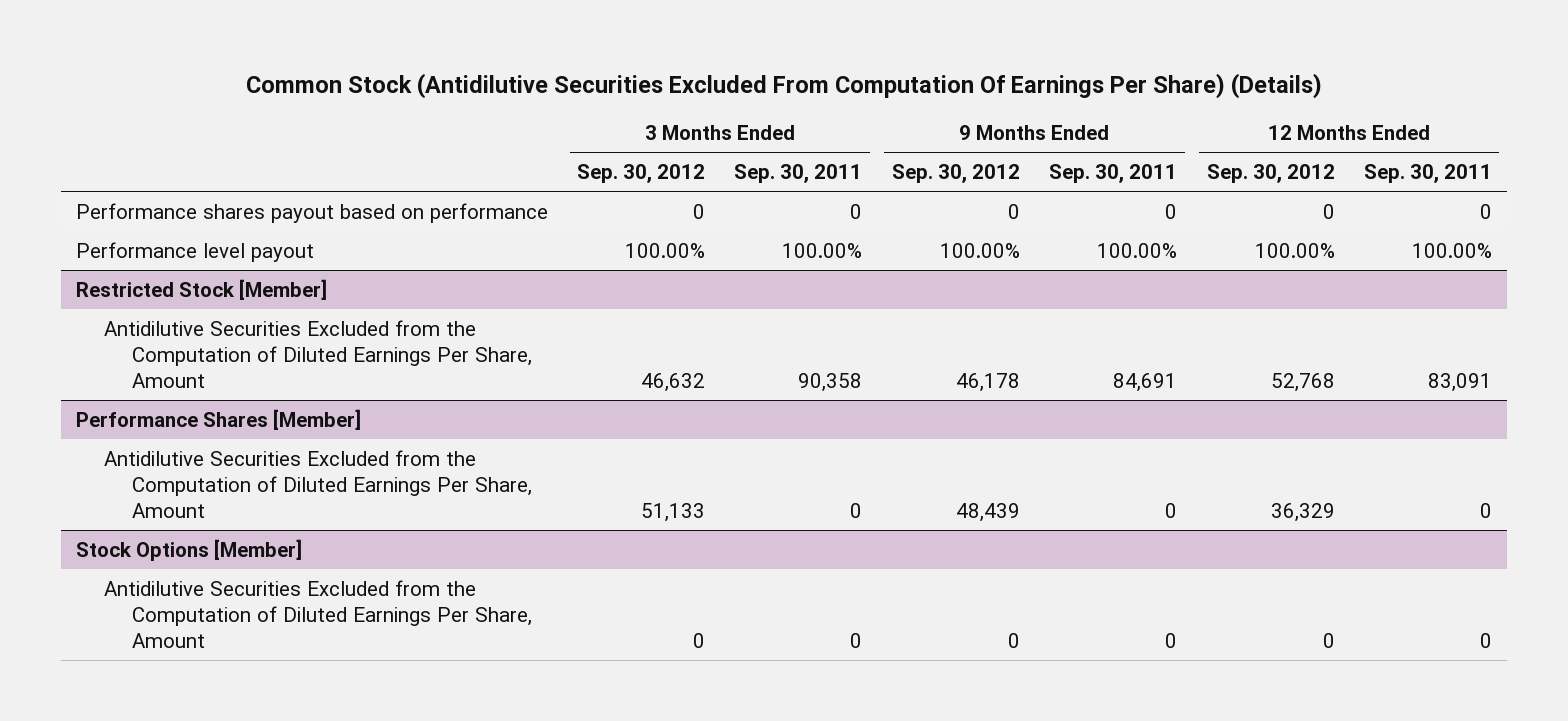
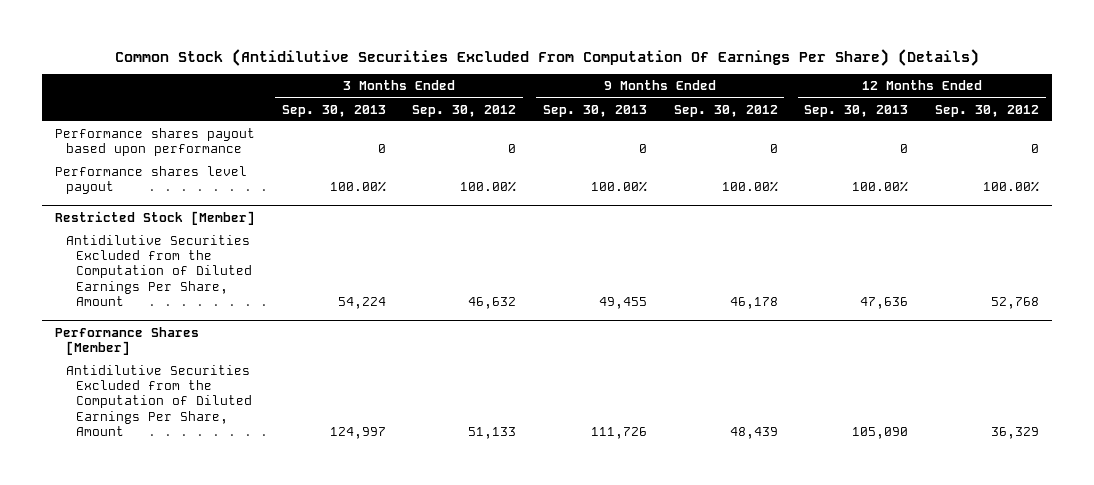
[734,164,863,184] Sep. 30, 2011 -> none
[1049,164,1178,184] Sep. 30, 2011 -> none
[1363,164,1492,184] Sep. 30, 2011 -> none
none -> [281,104,386,117] Sep. 30, 2013
none -> [543,104,648,117] Sep. 30, 2013
none -> [804,104,909,117] Sep. 30, 2013
[75,202,548,223] Performance shares payout based on performance -> [55,128,256,157] Performance shares payout based upon performance
[75,241,314,262] Performance level payout -> [55,166,248,195] Performance shares level payout
[75,538,302,561] Stock Options [Member] -> none
[103,579,533,648] Antidilutive Securities Excluded from the Computation of Diluted Earnings Per Share, Amount -> none

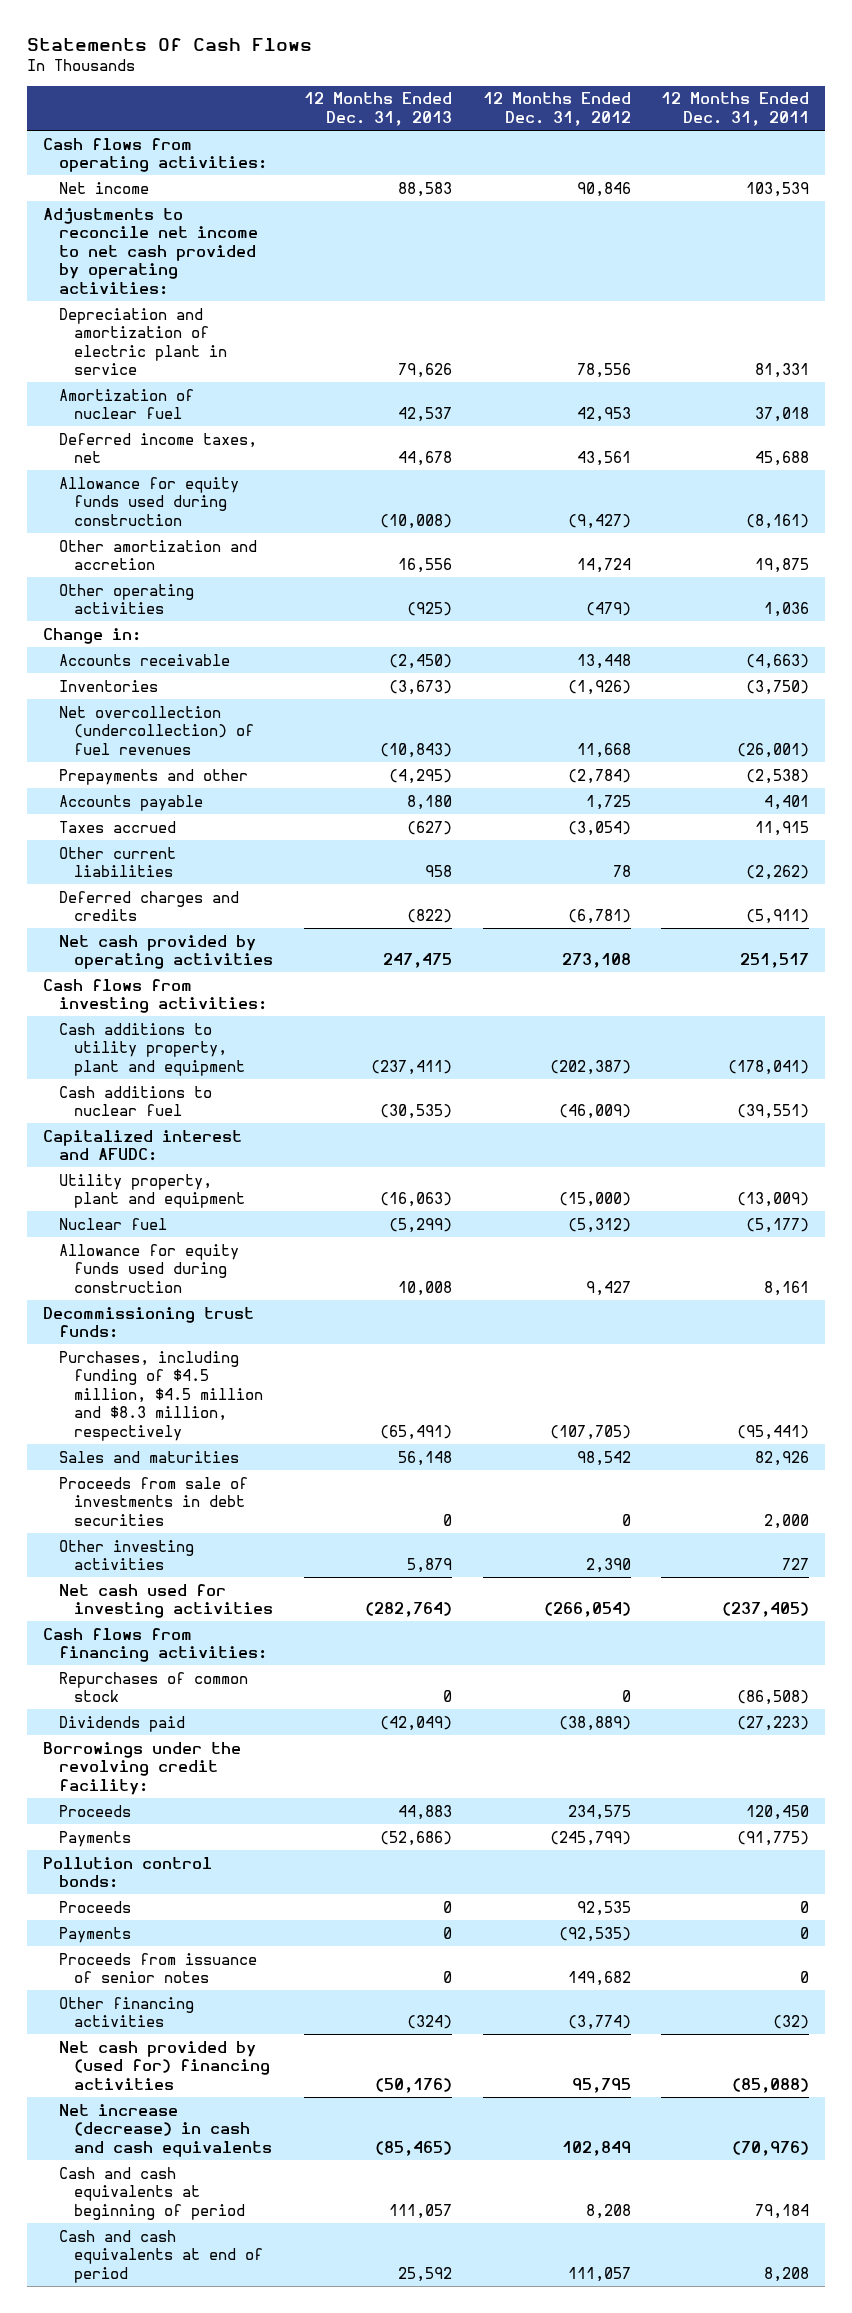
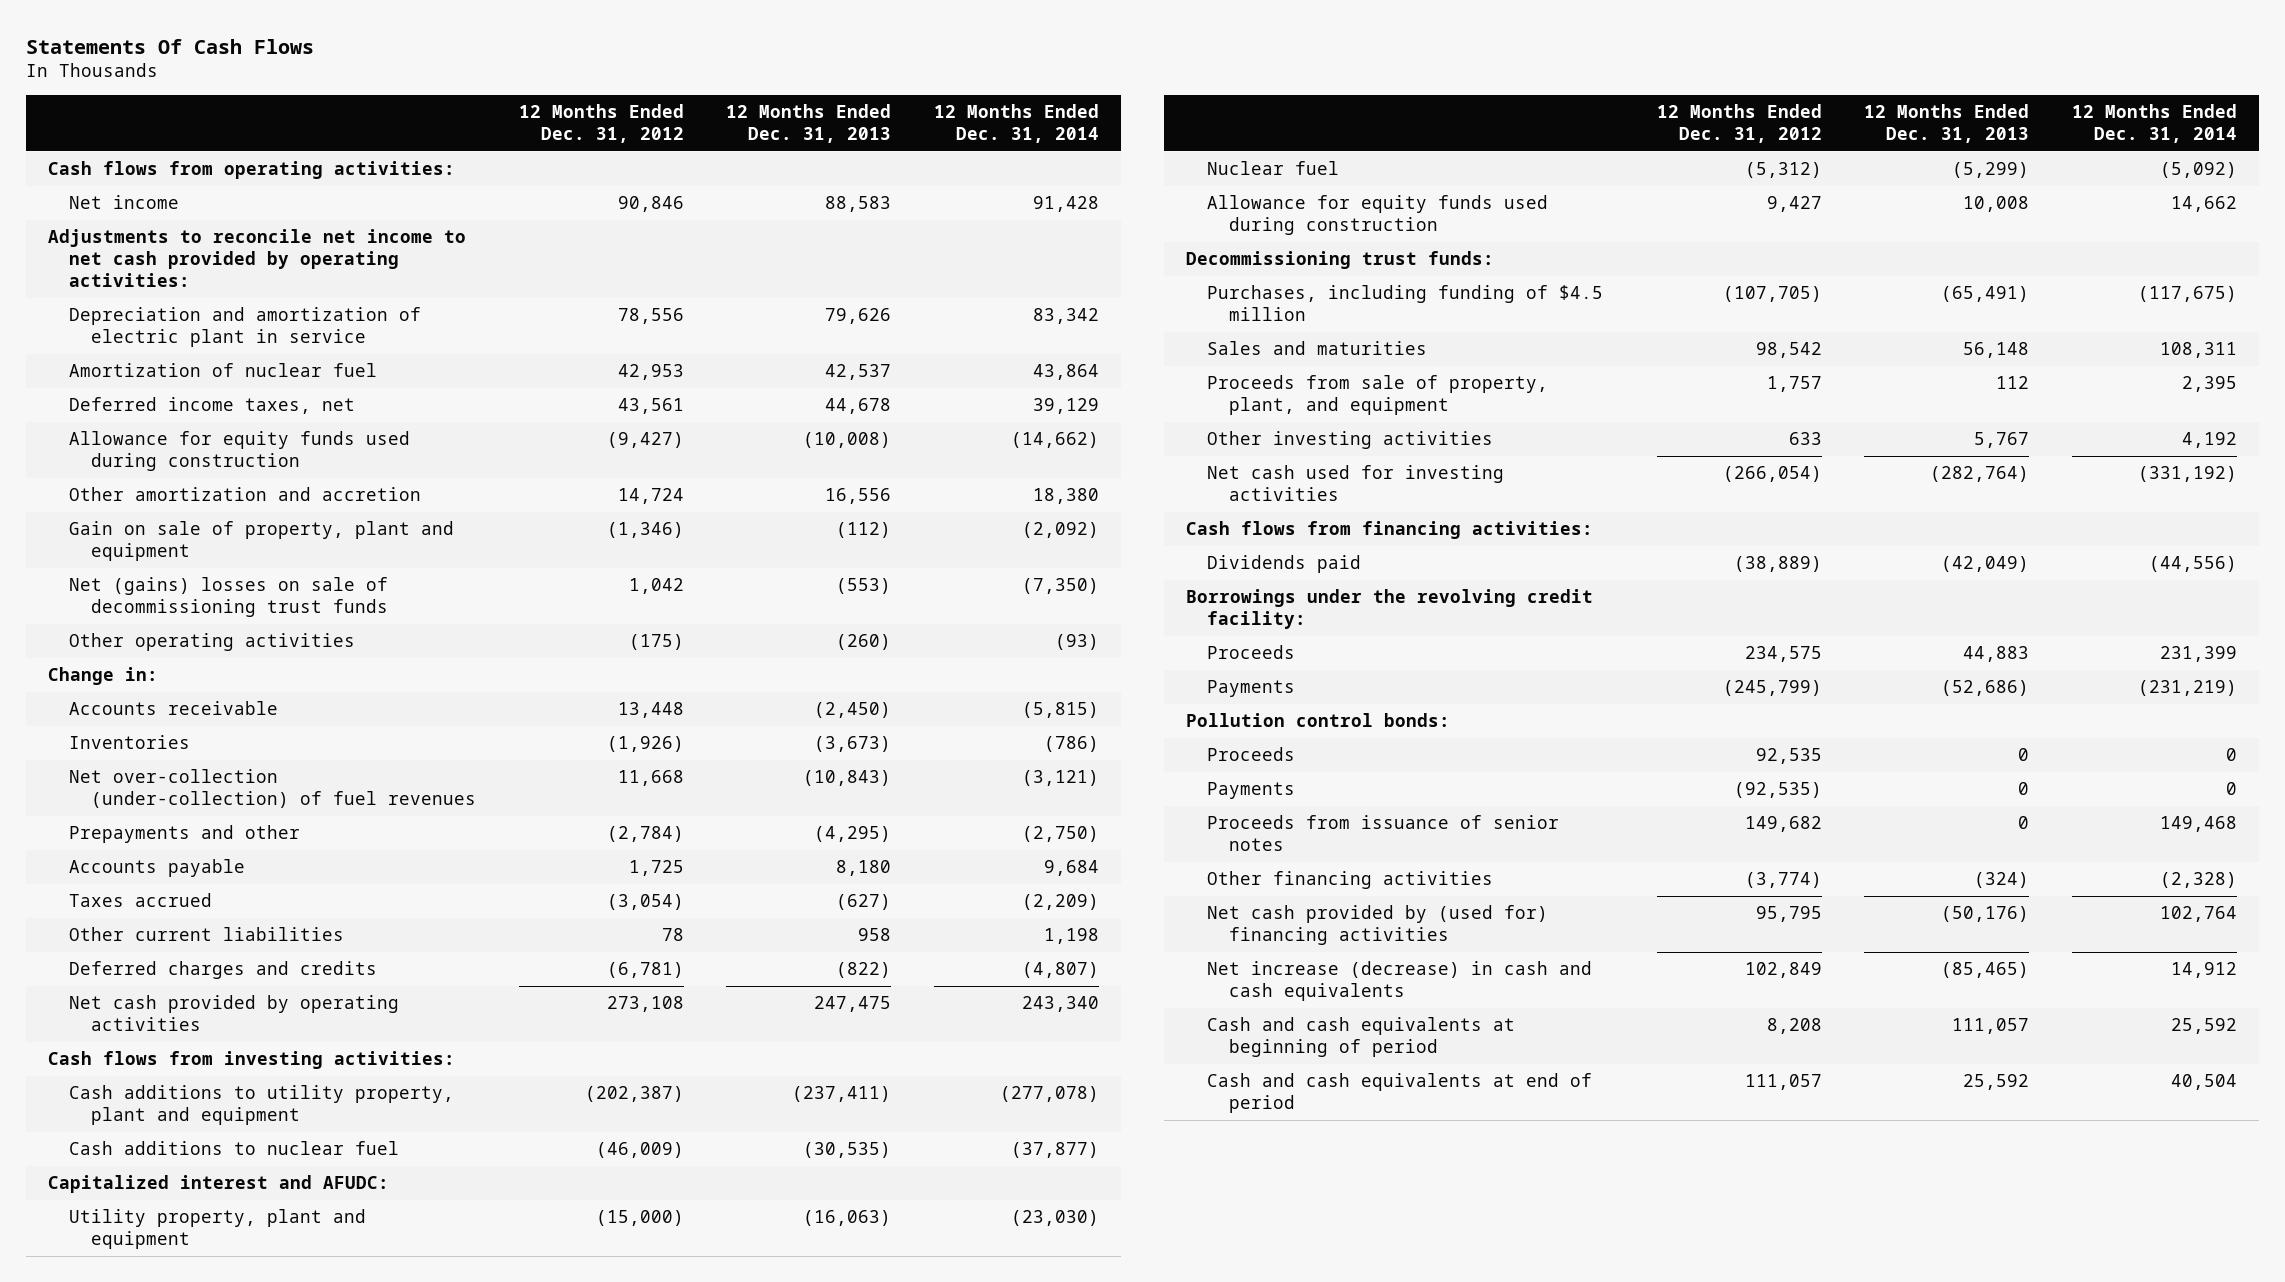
[661,92,810,127] 12 Months Ended Dec. 31, 2011 -> none
none -> [934,103,1100,144] 12 Months Ended Dec. 31, 2014
none -> [69,521,455,562] Gain on sale of property, plant and equipment
none -> [69,577,389,618] Net (gains) losses on sale of decommissioning trust funds
[406,602,452,617] (925) -> [836,634,892,651] (260)
[585,602,631,617] (479) -> [628,634,684,651] (175)
[58,705,255,755] Net overcollection (undercollection) of fuel revenues -> [69,769,476,809] Net over-collection (under-collection) of fuel revenues
[58,1350,264,1441] Purchases, including funding of $4.5 million, $4.5 million and $8.3 million, respectively -> [1207,285,1604,322] Purchases, including funding of $4.5 million
[58,1476,248,1526] Proceeds from sale of investments in debt securities -> none
none -> [1207,375,1549,416] Proceeds from sale of property, plant, and equipment
[406,1558,452,1574] 5,879 -> [1974,432,2030,449] 5,767
[585,1558,631,1574] 2,390 -> [1788,432,1822,446] 633
[58,1671,248,1703] Repurchases of common stock -> none

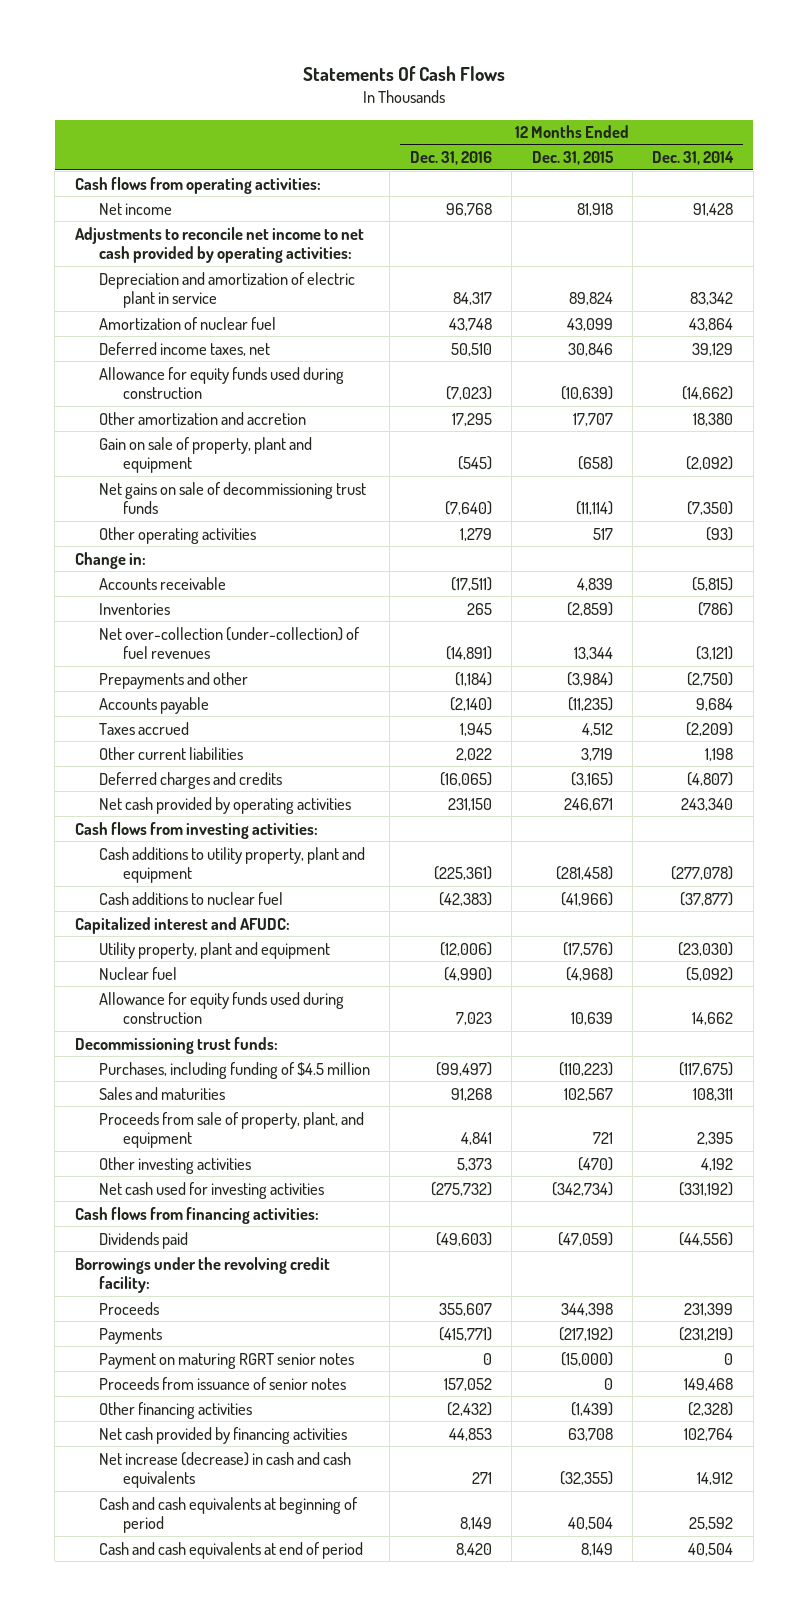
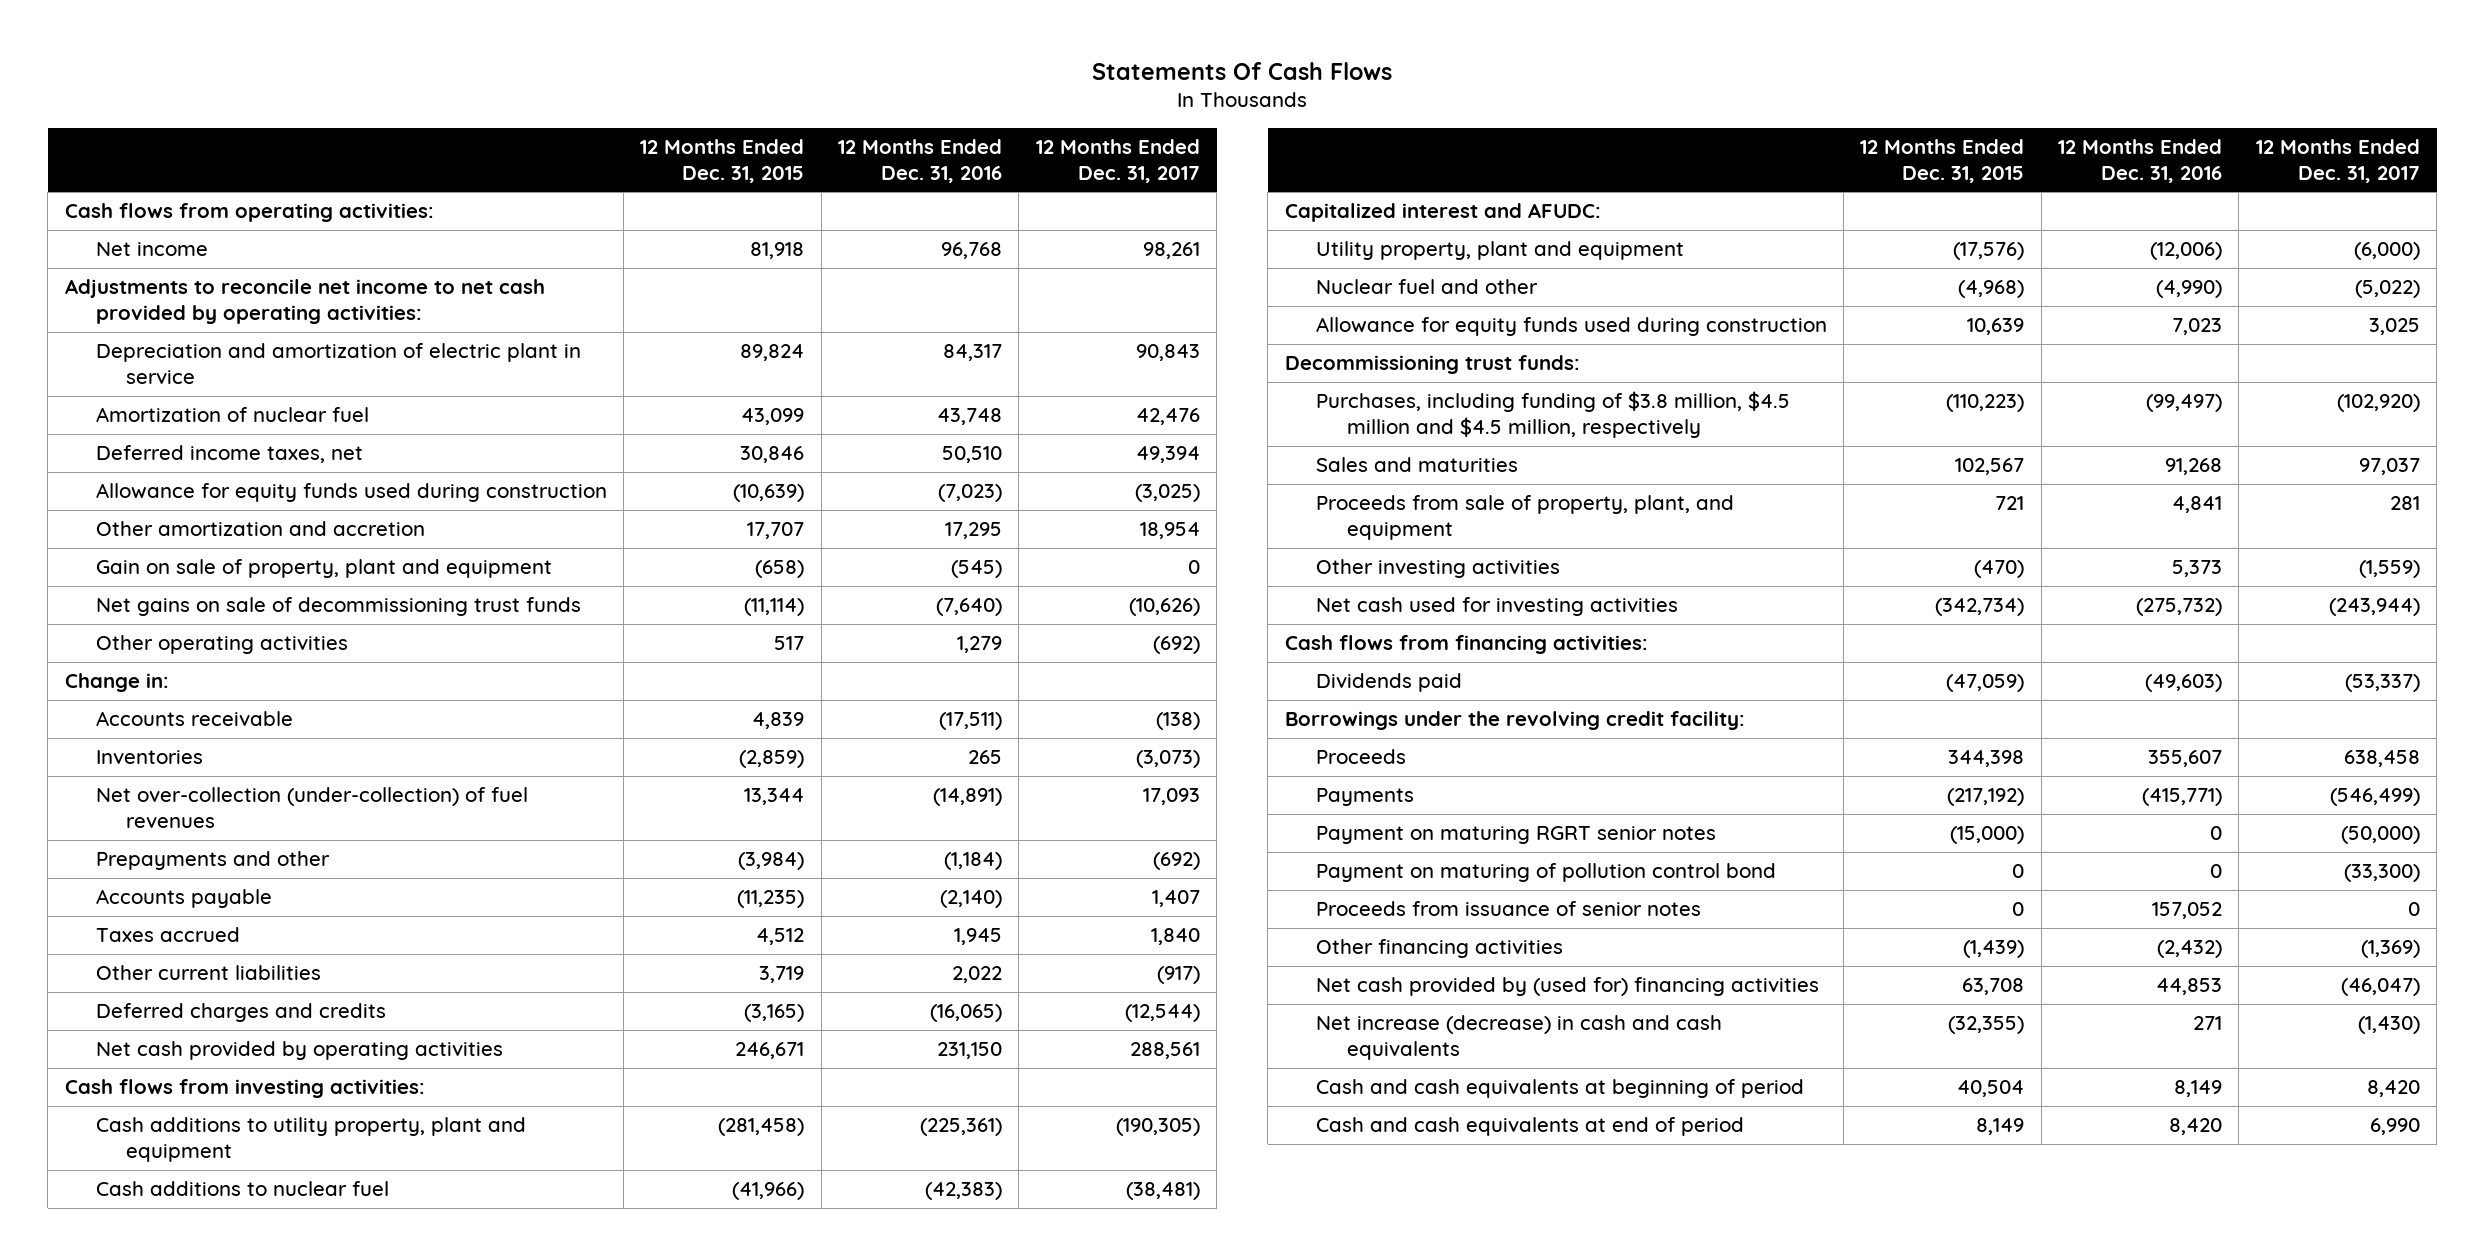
[652,151,735,166] Dec. 31, 2014 -> none
none -> [1035,138,1200,183] 12 Months Ended Dec. 31, 2017
[98,966,177,980] Nuclear fuel -> [1315,279,1538,295] Nuclear fuel and other
[98,1061,370,1079] Purchases, including funding of $4.5 million -> [1315,391,1790,438] Purchases, including funding of $3.8 million, $4.5 million and $4.5 million, respectively
none -> [1315,863,1776,883] Payment on maturing of pollution control bond
[98,1426,347,1444] Net cash provided by financing activities -> [1315,977,1819,997] Net cash provided by (used for) financing activities

